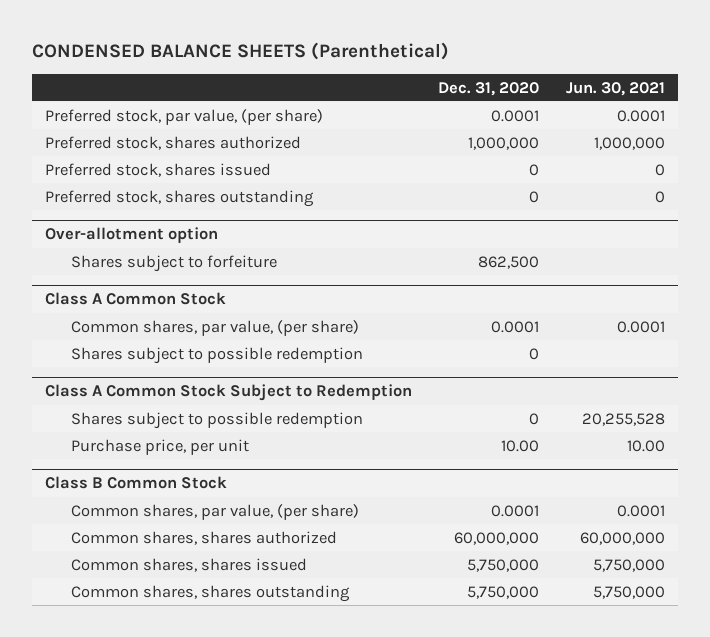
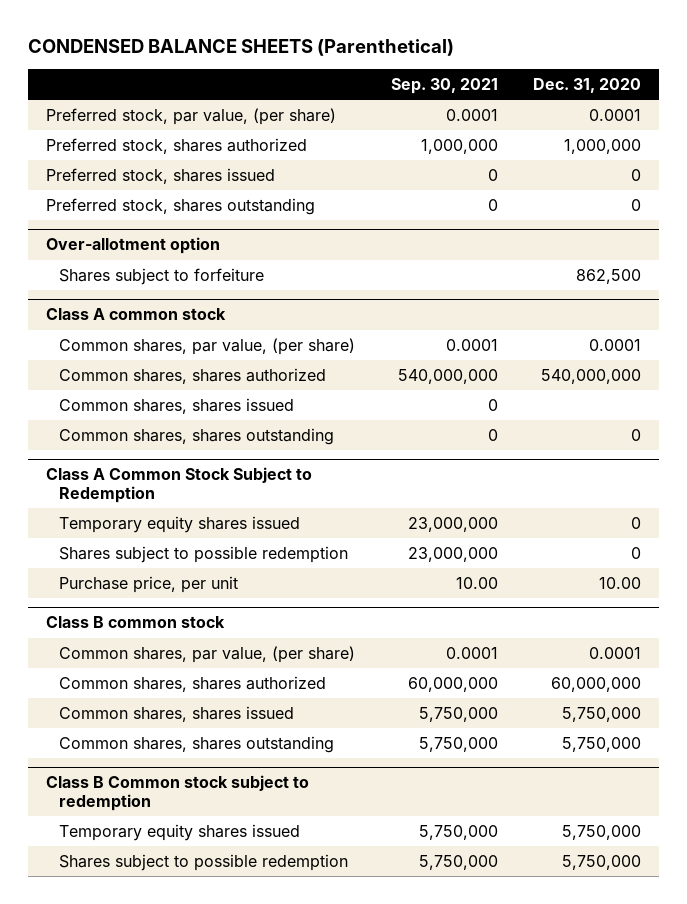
[565,81,665,96] Jun. 30, 2021 -> none
none -> [390,77,498,94] Sep. 30, 2021
[44,292,226,306] Class A Common Stock -> [45,308,226,321] Class A common stock
[70,346,363,364] Shares subject to possible redemption -> none
none -> [59,367,327,384] Common shares, shares authorized
none -> [59,397,295,414] Common shares, shares issued
none -> [59,427,335,445] Common shares, shares outstanding
none -> [59,515,301,533] Temporary equity shares issued
[44,476,227,490] Class B Common Stock -> [45,616,225,629] Class B common stock
none -> [45,775,309,812] Class B Common stock subject to redemption
none -> [59,823,301,841] Temporary equity shares issued
none -> [59,853,349,871] Shares subject to possible redemption

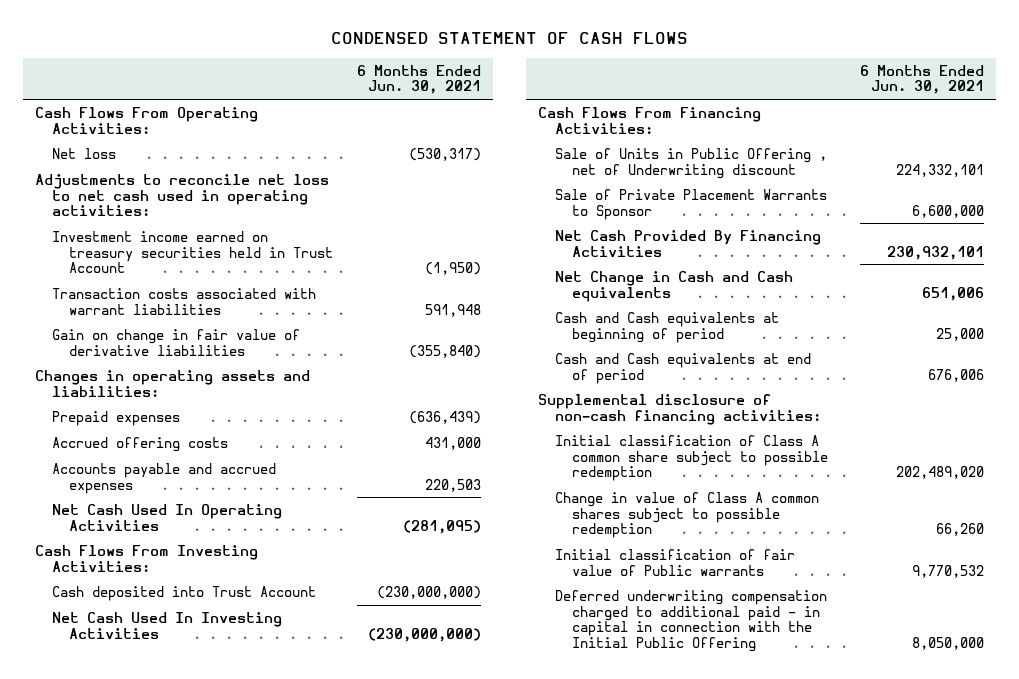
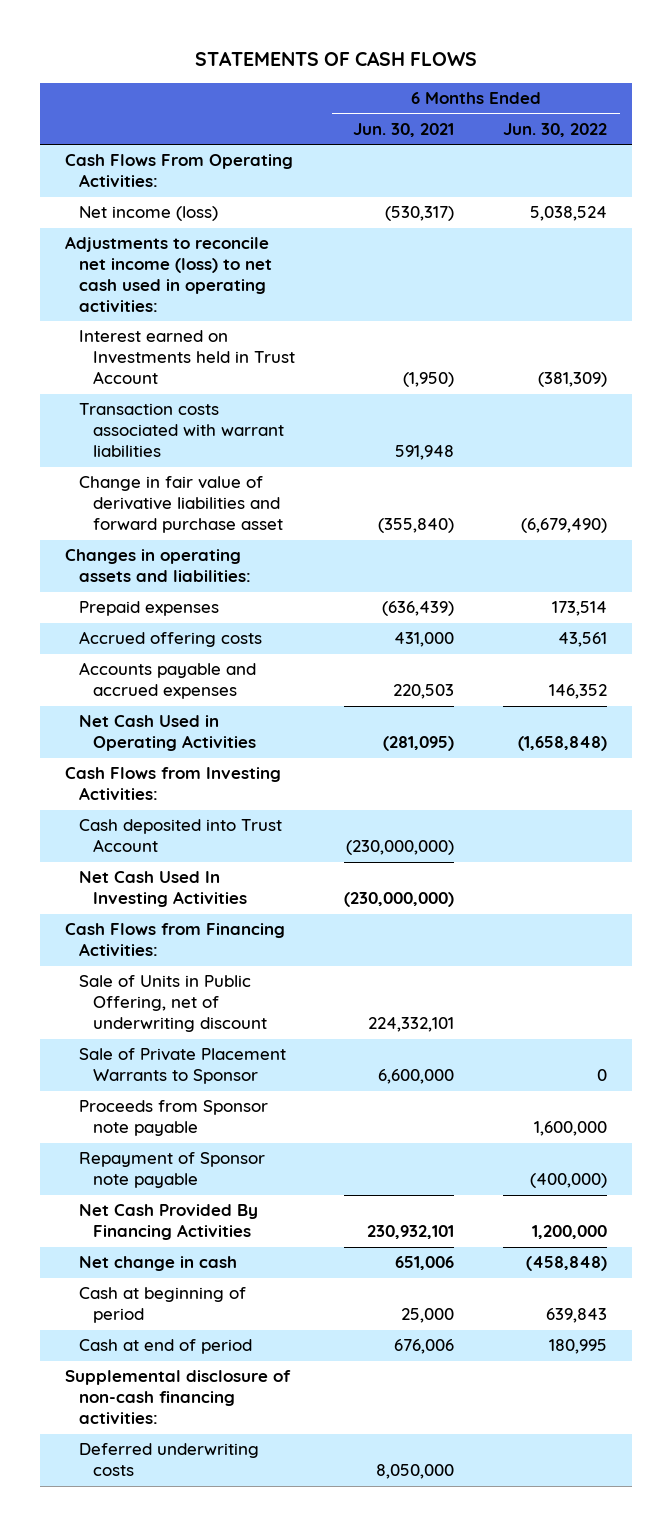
[330,32,688,45] CONDENSED STATEMENT OF CASH FLOWS -> [195,51,478,67] STATEMENTS OF CASH FLOWS
none -> [503,122,608,137] Jun. 30, 2022
[52,147,117,159] Net loss -> [79,206,219,222] Net income (loss)
[35,173,330,217] Adjustments to reconcile net loss to net cash used in operating activities: -> [64,236,273,313] Adjustments to reconcile net income (loss) to net cash used in operating activities:
[52,230,333,274] Investment income earned on treasury securities held in Trust Account -> [79,330,296,385] Interest earned on Investments held in Trust Account
[52,328,301,356] Gain on change in fair value of derivative liabilities -> [79,476,284,534] Change in fair value of derivative liabilities and forward purchase asset
[52,503,283,531] Net Cash Used In Operating Activities -> [79,715,257,752] Net Cash Used in Operating Activities
[35,544,259,572] Cash Flows From Investing Activities: -> [64,767,281,801] Cash Flows from Investing Activities:
[538,106,762,134] Cash Flows From Financing Activities: -> [64,923,285,957] Cash Flows from Financing Activities:
[555,147,828,179] Sale of Units in Public Offering , net of Underwriting discount -> [79,975,268,1033] Sale of Units in Public Offering, net of underwriting discount
none -> [79,1100,269,1137] Proceeds from Sponsor note payable
none -> [79,1152,266,1189] Repayment of Sponsor note payable
[555,270,794,302] Net Change in Cash and Cash equivalents -> [79,1256,238,1272] Net change in cash
[555,311,780,343] Cash and Cash equivalents at beginning of period -> [79,1287,247,1324] Cash at beginning of period
[555,352,812,384] Cash and Cash equivalents at end of period -> [79,1339,253,1355] Cash at end of period
[555,434,828,482] Initial classification of Class A common share subject to possible redemption -> none
[555,491,820,539] Change in value of Class A common shares subject to possible redemption -> none
[555,548,796,576] Initial classification of fair value of Public warrants -> none
[555,589,828,653] Deferred underwriting compensation charged to additional paid - in capital in connection with the Initial Public Offering -> none
none -> [79,1443,260,1477] Deferred underwriting costs

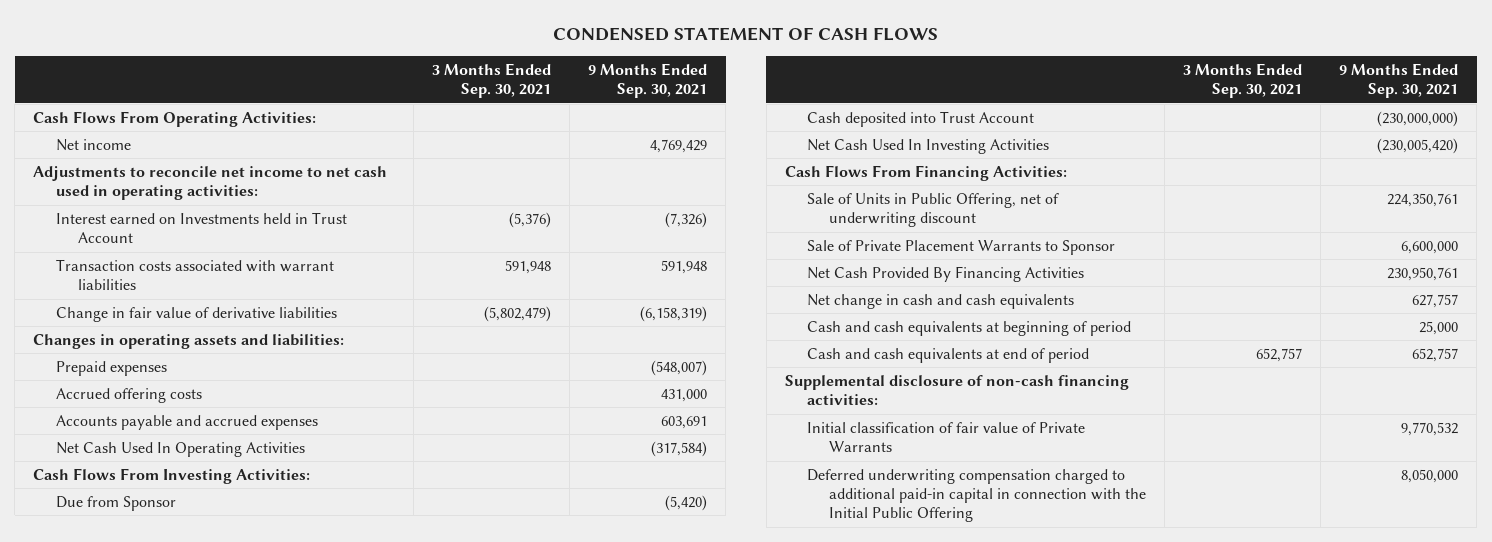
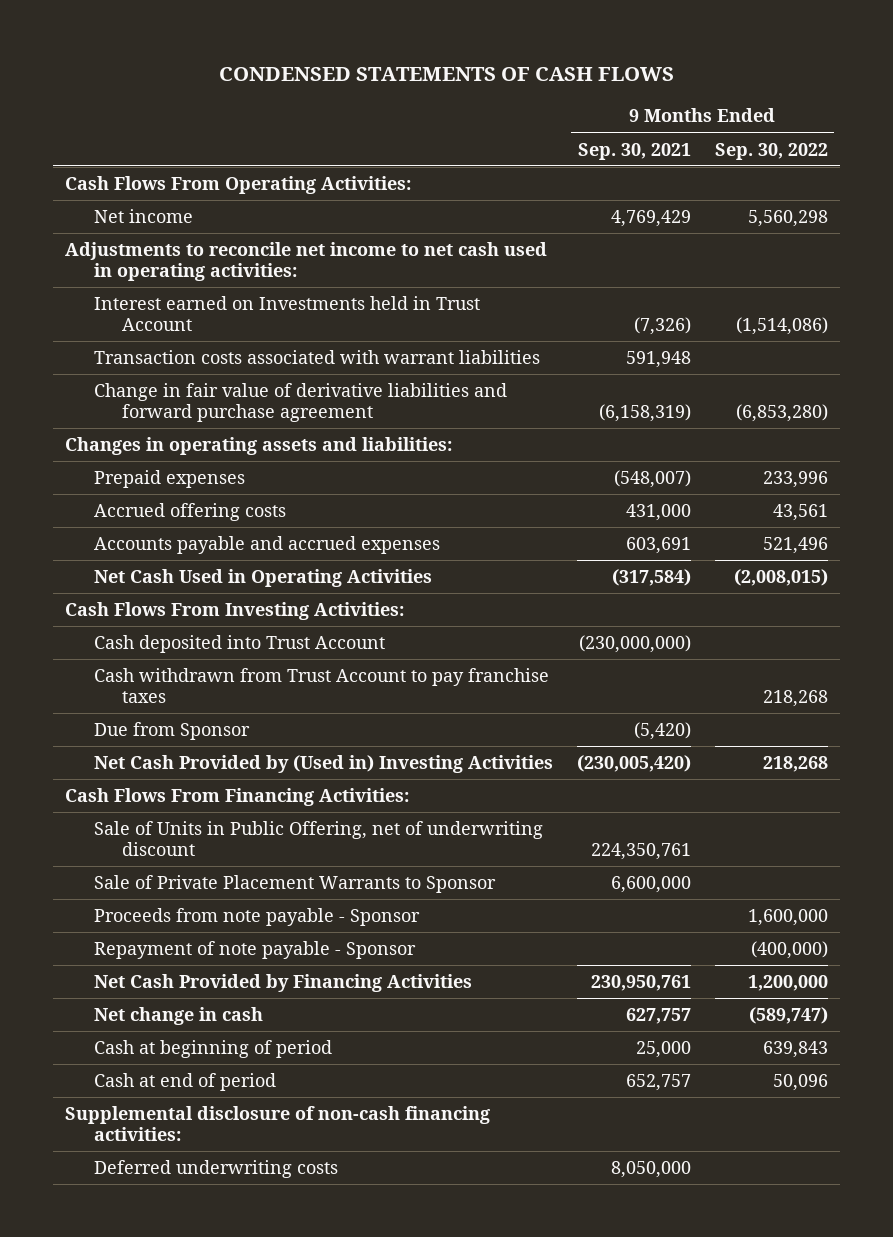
[552,26,938,41] CONDENSED STATEMENT OF CASH FLOWS -> [218,67,674,82] CONDENSED STATEMENTS OF CASH FLOWS
[432,62,552,99] 3 Months Ended Sep. 30, 2021 -> none
none -> [714,142,828,160] Sep. 30, 2022
[55,306,337,322] Change in fair value of derivative liabilities -> [93,383,507,423] Change in fair value of derivative liabilities and forward purchase agreement
[55,441,305,457] Net Cash Used In Operating Activities -> [93,569,432,588] Net Cash Used in Operating Activities
none -> [93,668,549,704] Cash withdrawn from Trust Account to pay franchise taxes
[55,495,176,511] Due from Sponsor -> [93,722,250,741] Due from Sponsor
[806,138,1049,154] Net Cash Used In Investing Activities -> [93,755,553,774] Net Cash Provided by (Used in) Investing Activities
none -> [93,908,420,927] Proceeds from note payable - Sponsor
none -> [93,941,416,960] Repayment of note payable - Sponsor
[806,265,1084,282] Net Cash Provided By Financing Activities -> [93,974,472,993] Net Cash Provided by Financing Activities
[806,293,1074,309] Net change in cash and cash equivalents -> [93,1007,263,1026] Net change in cash
[806,320,1131,336] Cash and cash equivalents at beginning of period -> [93,1040,332,1059] Cash at beginning of period
[806,347,1089,363] Cash and cash equivalents at end of period -> [93,1073,276,1092] Cash at end of period
[806,421,1085,453] Initial classification of fair value of Private Warrants -> none
[806,468,1147,523] Deferred underwriting compensation charged to additional paid-in capital in connection with the Initial Public Offering -> none
none -> [93,1160,338,1179] Deferred underwriting costs

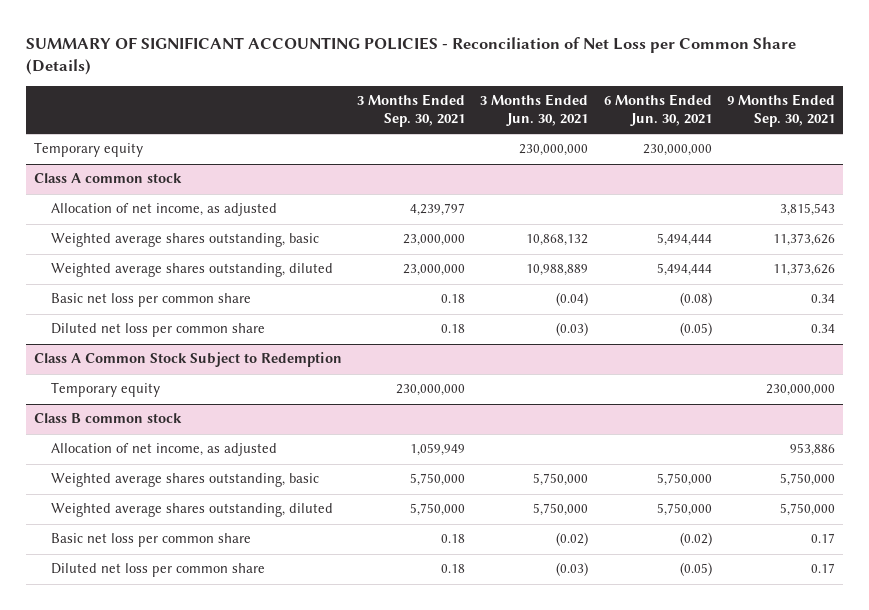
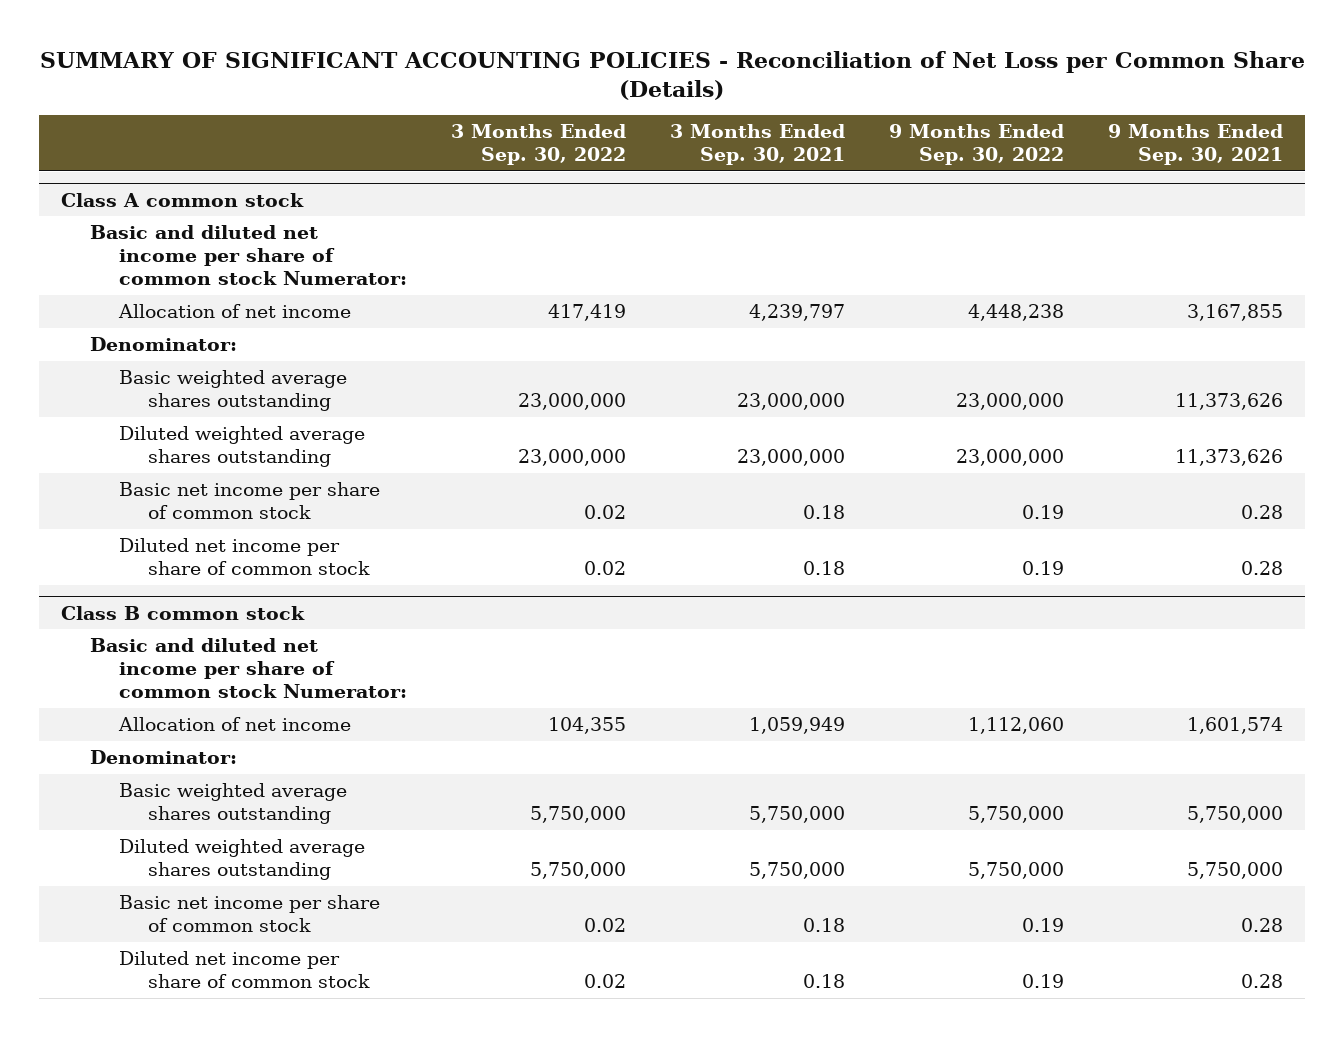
[480,94,589,127] 3 Months Ended Jun. 30, 2021 -> none
[603,94,712,127] 6 Months Ended Jun. 30, 2021 -> none
none -> [451,124,627,166] 3 Months Ended Sep. 30, 2022
none -> [889,124,1065,166] 9 Months Ended Sep. 30, 2022
[33,142,143,158] Temporary equity -> none
[33,352,342,368] Class A Common Stock Subject to Redemption -> none
[51,382,161,398] Temporary equity -> none
none -> [89,225,407,285] Basic and diluted net income per share of common stock Numerator:
[51,203,278,217] Allocation of net income, as adjusted -> [117,304,351,319] Allocation of net income
[779,203,835,217] 3,815,543 -> [1187,304,1284,322] 3,167,855
none -> [89,337,237,352] Denominator:
[51,233,320,248] Weighted average shares outstanding, basic -> [118,370,347,412] Basic weighted average shares outstanding
[51,263,334,278] Weighted average shares outstanding, diluted -> [118,426,365,468] Diluted weighted average shares outstanding
[51,293,252,308] Basic net loss per common share -> [118,482,380,520] Basic net income per share of common stock
[810,294,835,304] 0.34 -> [1241,505,1284,520] 0.28
[51,323,266,338] Diluted net loss per common share -> [118,538,371,576] Diluted net income per share of common stock
[810,324,835,334] 0.34 -> [1241,561,1284,576] 0.28
none -> [89,638,407,698] Basic and diluted net income per share of common stock Numerator:
[51,443,278,457] Allocation of net income, as adjusted -> [117,717,351,732] Allocation of net income
[789,443,835,457] 953,886 -> [1187,717,1284,735] 1,601,574
none -> [89,750,237,765] Denominator:
[51,473,320,488] Weighted average shares outstanding, basic -> [118,783,347,825] Basic weighted average shares outstanding
[51,503,334,518] Weighted average shares outstanding, diluted -> [118,839,365,881] Diluted weighted average shares outstanding
[51,533,252,548] Basic net loss per common share -> [118,895,380,933] Basic net income per share of common stock
[810,533,835,544] 0.17 -> [1241,918,1284,933] 0.28
[51,563,266,578] Diluted net loss per common share -> [118,951,371,989] Diluted net income per share of common stock
[810,563,835,574] 0.17 -> [1241,974,1284,989] 0.28

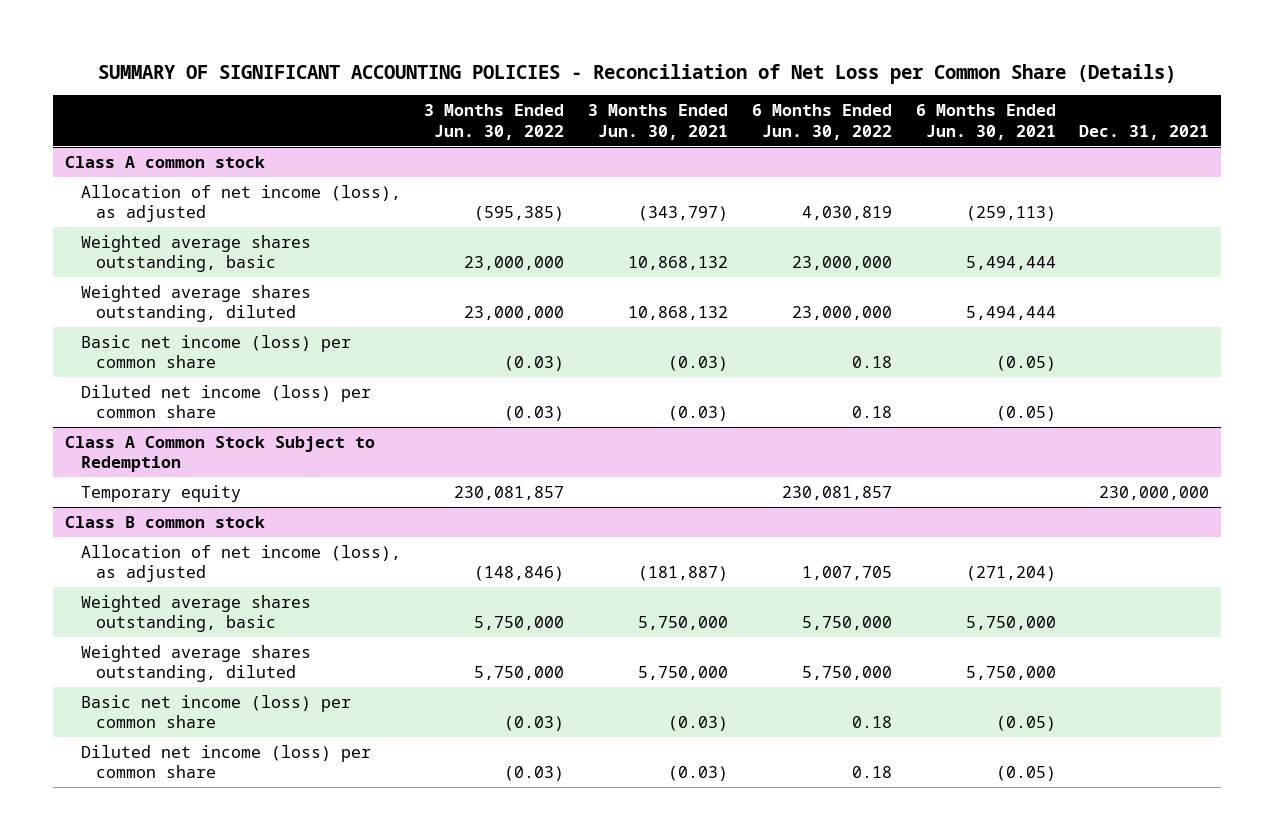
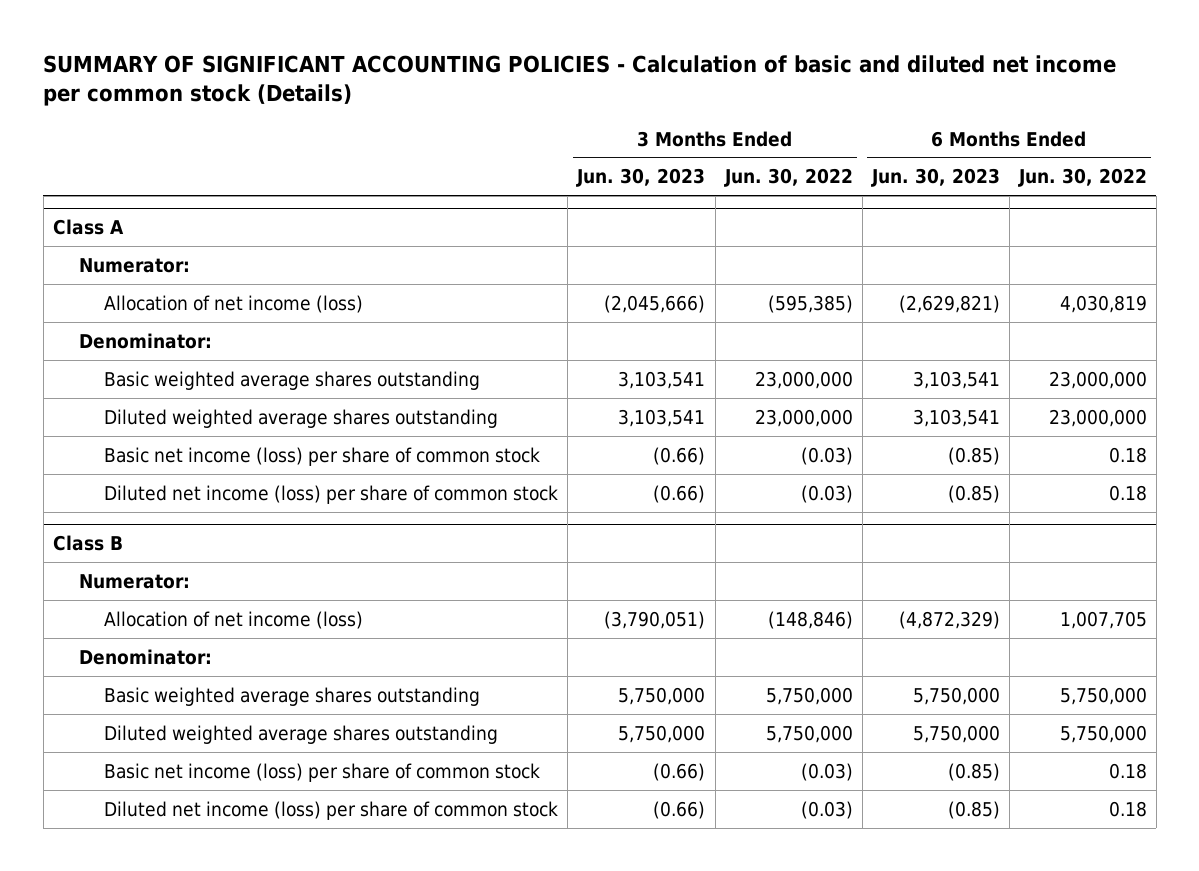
[98,63,1177,84] SUMMARY OF SIGNIFICANT ACCOUNTING POLICIES - Reconciliation of Net Loss per Common Share (Details) -> [43,55,1117,107] SUMMARY OF SIGNIFICANT ACCOUNTING POLICIES - Calculation of basic and diluted net income per common stock (Details)
[588,104,729,140] 3 Months Ended Jun. 30, 2021 -> none
[915,104,1056,140] 6 Months Ended Jun. 30, 2021 -> none
[1079,124,1210,140] Dec. 31, 2021 -> none
none -> [576,168,706,188] Jun. 30, 2023
none -> [870,168,1000,188] Jun. 30, 2023
[65,435,376,473] Class A Common Stock Subject to Redemption -> none
[80,484,241,502] Temporary equity -> none
[65,155,266,168] Class A common stock -> [52,218,124,235] Class A
none -> [78,257,190,273] Numerator:
[80,184,401,223] Allocation of net income (loss), as adjusted -> [104,294,364,313] Allocation of net income (loss)
none -> [78,332,212,349] Denominator:
[80,234,311,273] Weighted average shares outstanding, basic -> [104,370,481,390] Basic weighted average shares outstanding
[80,284,311,323] Weighted average shares outstanding, diluted -> [104,408,499,428] Diluted weighted average shares outstanding
[80,334,351,369] Basic net income (loss) per common share -> [104,446,541,466] Basic net income (loss) per share of common stock
[80,384,371,419] Diluted net income (loss) per common share -> [104,484,559,504] Diluted net income (loss) per share of common stock
[65,515,266,528] Class B common stock -> [52,534,123,551] Class B
none -> [78,573,190,589] Numerator:
[80,544,401,583] Allocation of net income (loss), as adjusted -> [104,610,364,629] Allocation of net income (loss)
none -> [78,648,212,665] Denominator:
[80,594,311,633] Weighted average shares outstanding, basic -> [104,686,481,706] Basic weighted average shares outstanding
[80,644,311,683] Weighted average shares outstanding, diluted -> [104,724,499,744] Diluted weighted average shares outstanding
[80,694,351,729] Basic net income (loss) per common share -> [104,762,541,782] Basic net income (loss) per share of common stock
[80,744,371,779] Diluted net income (loss) per common share -> [104,800,559,820] Diluted net income (loss) per share of common stock

